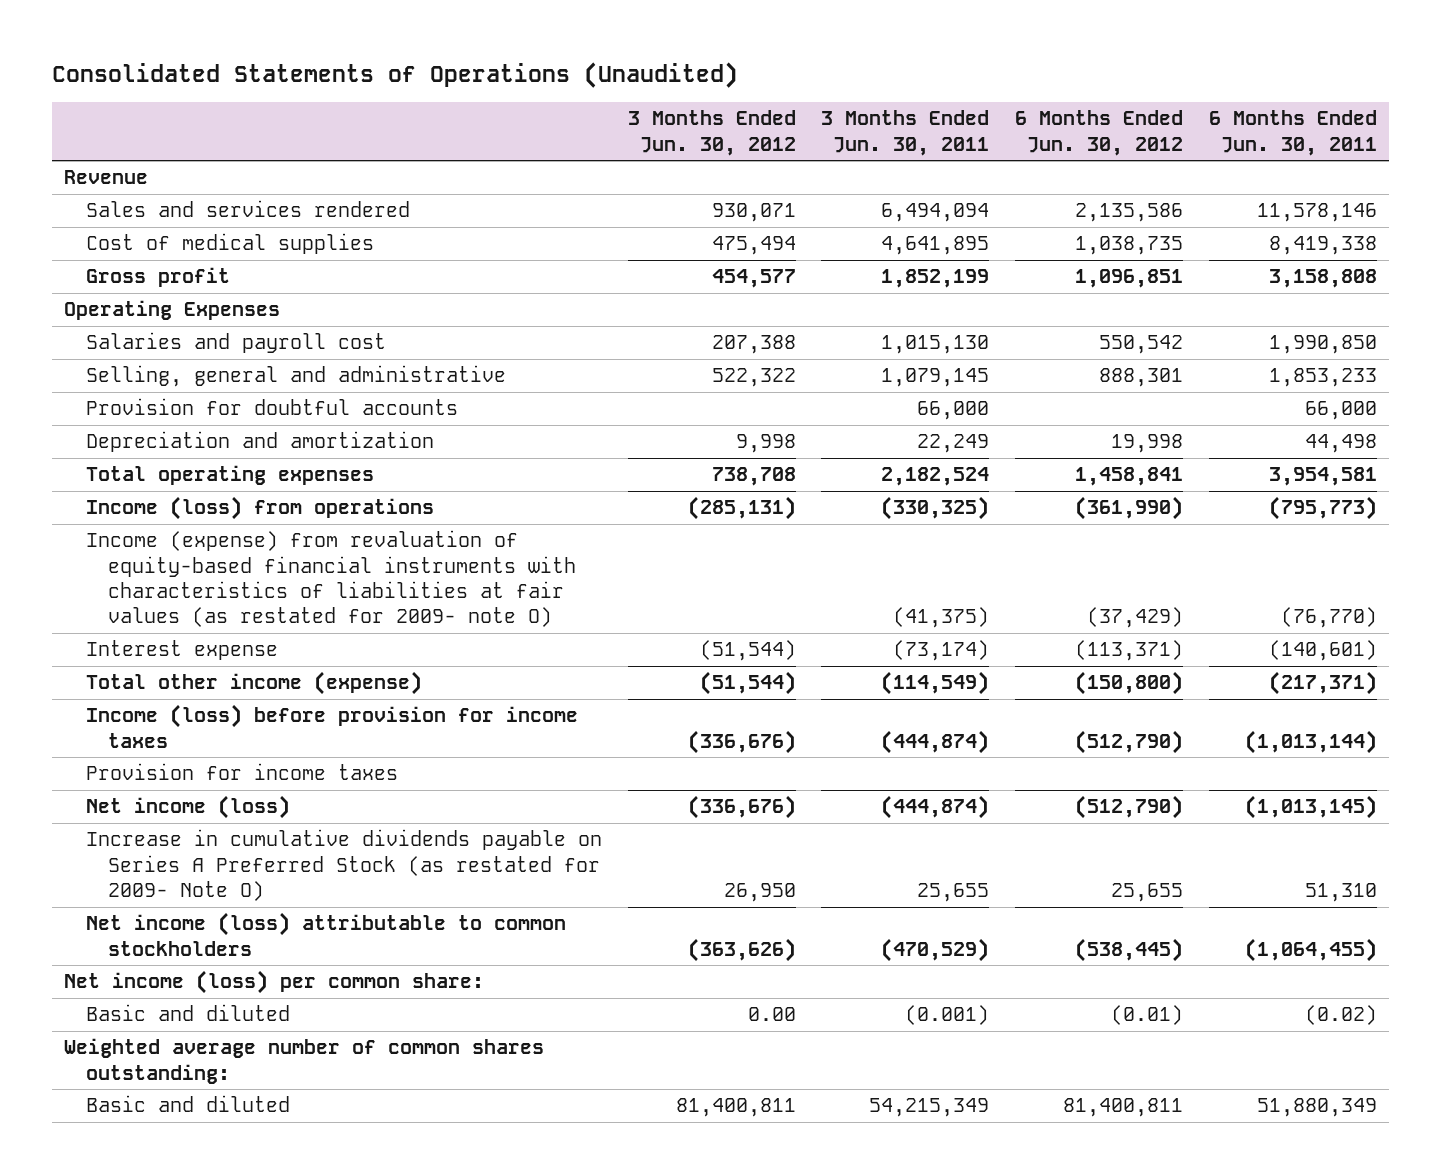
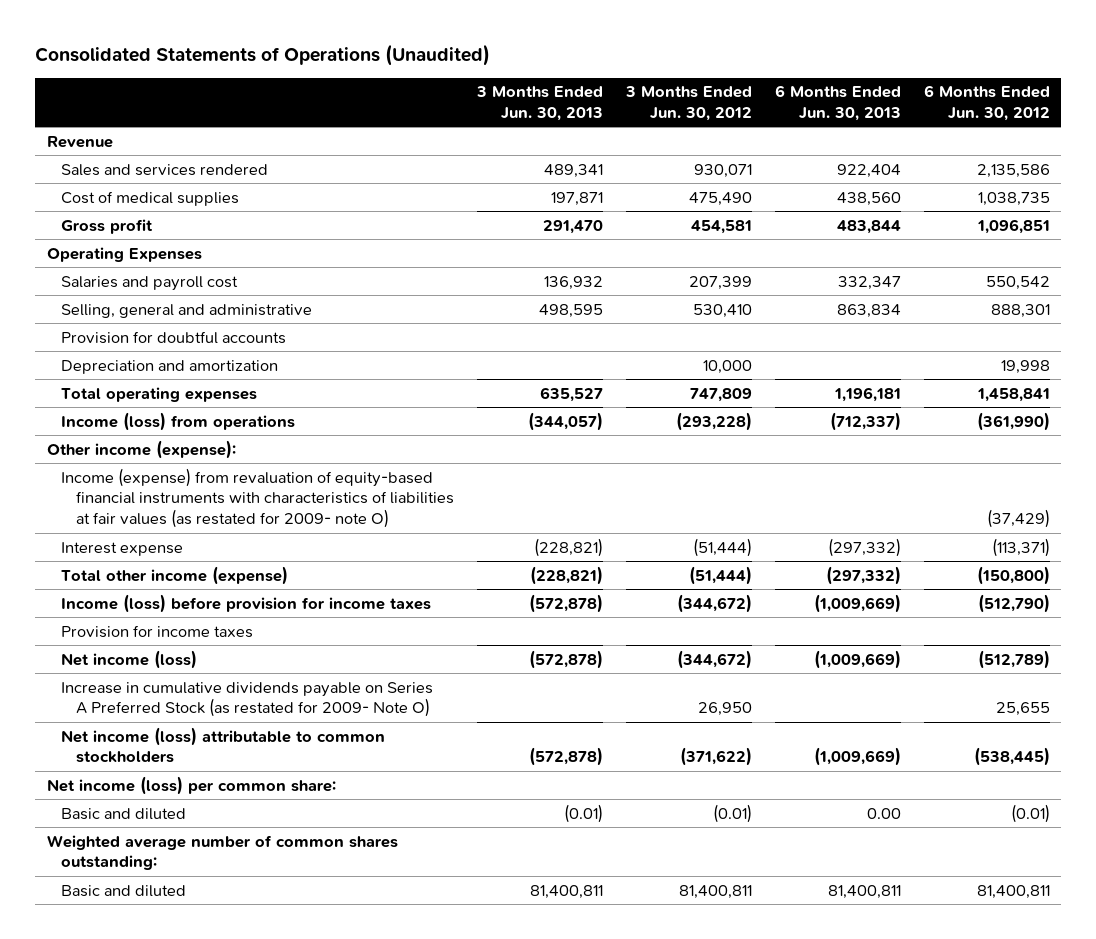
[821,110,990,156] 3 Months Ended Jun. 30, 2011 -> none
[1208,110,1377,156] 6 Months Ended Jun. 30, 2011 -> none
none -> [475,86,603,122] 3 Months Ended Jun. 30, 2013
none -> [774,85,901,122] 6 Months Ended Jun. 30, 2013
[711,236,796,256] 475,494 -> [688,191,752,206] 475,490
[711,269,796,289] 454,577 -> [690,219,752,234] 454,581
[711,335,796,355] 207,388 -> [688,275,752,290] 207,399
[711,368,796,388] 522,322 -> [692,303,752,318] 530,410
[735,434,796,454] 9,998 -> [702,359,752,374] 10,000
[711,467,796,487] 738,708 -> [689,387,752,402] 747,809
[687,496,796,521] (285,131) -> [675,411,752,431] (293,228)
none -> [46,439,236,459] Other income (expense):
[699,640,796,662] (51,544) -> [692,537,752,557] (51,444)
[699,671,796,696] (51,544) -> [688,565,752,585] (51,444)
[687,729,796,754] (336,676) -> [676,593,752,613] (344,672)
[687,795,796,820] (336,676) -> [676,649,752,669] (344,672)
[1074,795,1183,820] (512,790) -> [977,649,1050,669] (512,789)
[687,937,796,962] (363,626) -> [679,747,752,767] (371,622)
[747,1007,796,1022] 0.00 -> [712,803,752,823] (0.01)

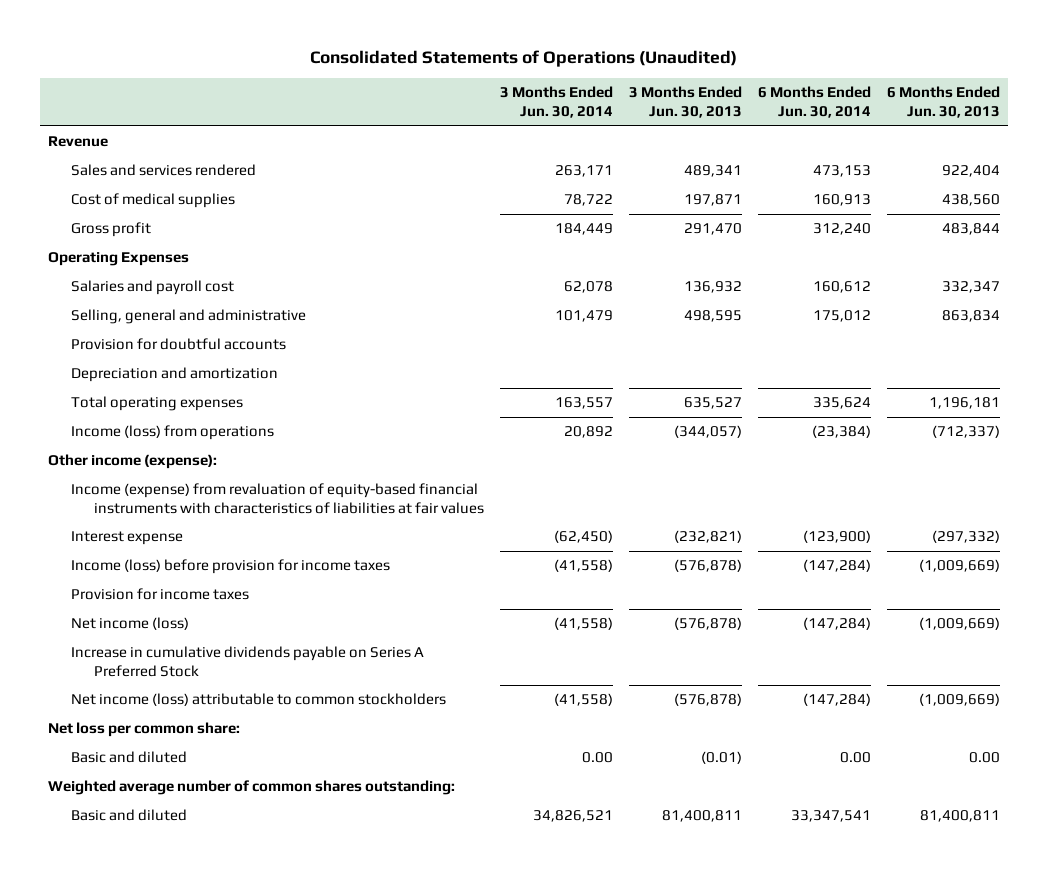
[624,86,752,122] 3 Months Ended Jun. 30, 2012 -> none
[923,85,1050,122] 6 Months Ended Jun. 30, 2012 -> none
none -> [500,86,614,119] 3 Months Ended Jun. 30, 2014
none -> [758,86,872,119] 6 Months Ended Jun. 30, 2014
[61,565,289,585] Total other income (expense) -> none
[61,467,454,529] Income (expense) from revaluation of equity-based financial instruments with characteristics of liabilities at fair values (as restated for 2009- note O) -> [71,483,485,514] Income (expense) from revaluation of equity-based financial instruments with characteristics of liabilities at fair values
[533,537,603,557] (228,821) -> [674,530,743,544] (232,821)
[528,593,603,613] (572,878) -> [674,559,743,573] (576,878)
[528,649,603,669] (572,878) -> [674,617,743,631] (576,878)
[61,681,434,718] Increase in cumulative dividends payable on Series A Preferred Stock (as restated for 2009- Note O) -> [71,646,425,677] Increase in cumulative dividends payable on Series A Preferred Stock
[528,747,603,767] (572,878) -> [674,693,743,707] (576,878)
[46,775,336,795] Net income (loss) per common share: -> [47,722,240,738] Net loss per common share:

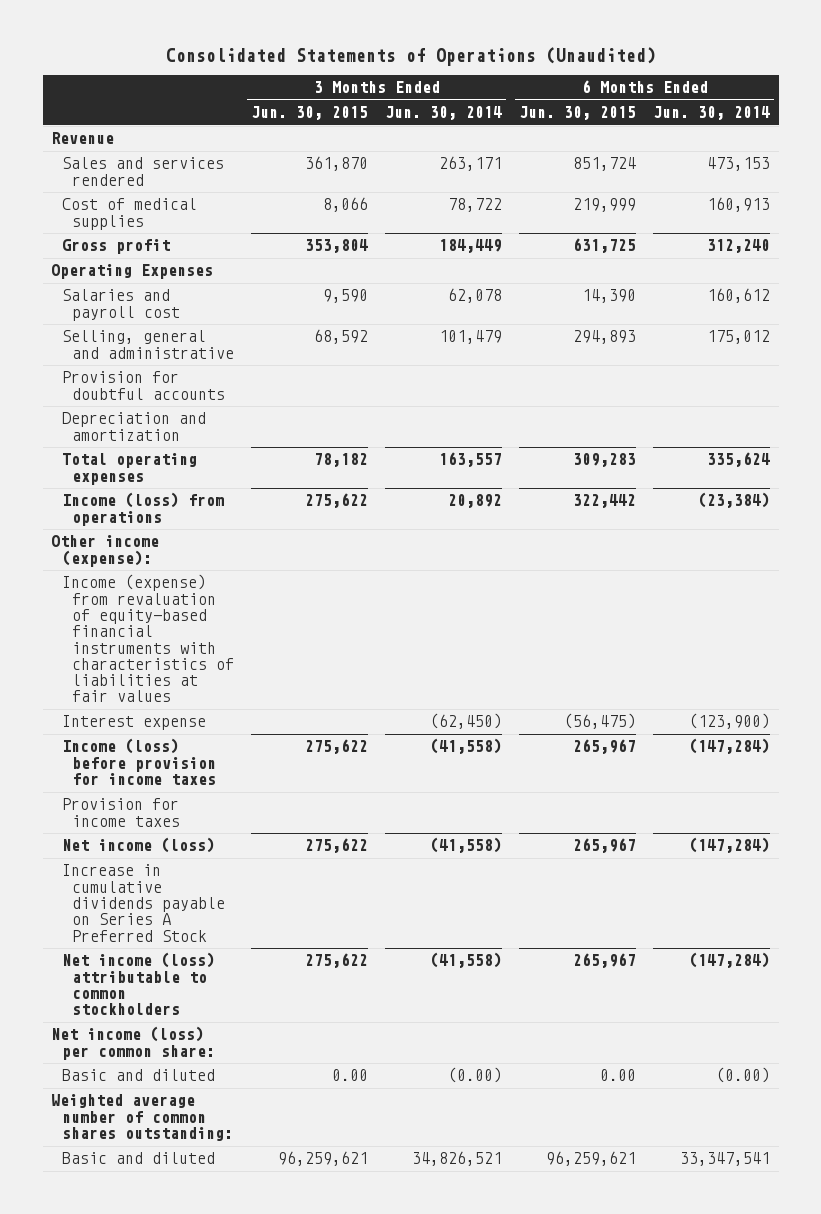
[629,86,743,119] 3 Months Ended Jun. 30, 2013 -> none
[887,86,1001,119] 6 Months Ended Jun. 30, 2013 -> none
none -> [251,106,369,121] Jun. 30, 2015
none -> [519,106,637,121] Jun. 30, 2015
[47,722,240,738] Net loss per common share: -> [51,1026,215,1060] Net income (loss) per common share:
[582,752,614,764] 0.00 -> [448,1067,503,1084] (0.00)
[840,752,872,764] 0.00 -> [716,1067,771,1084] (0.00)

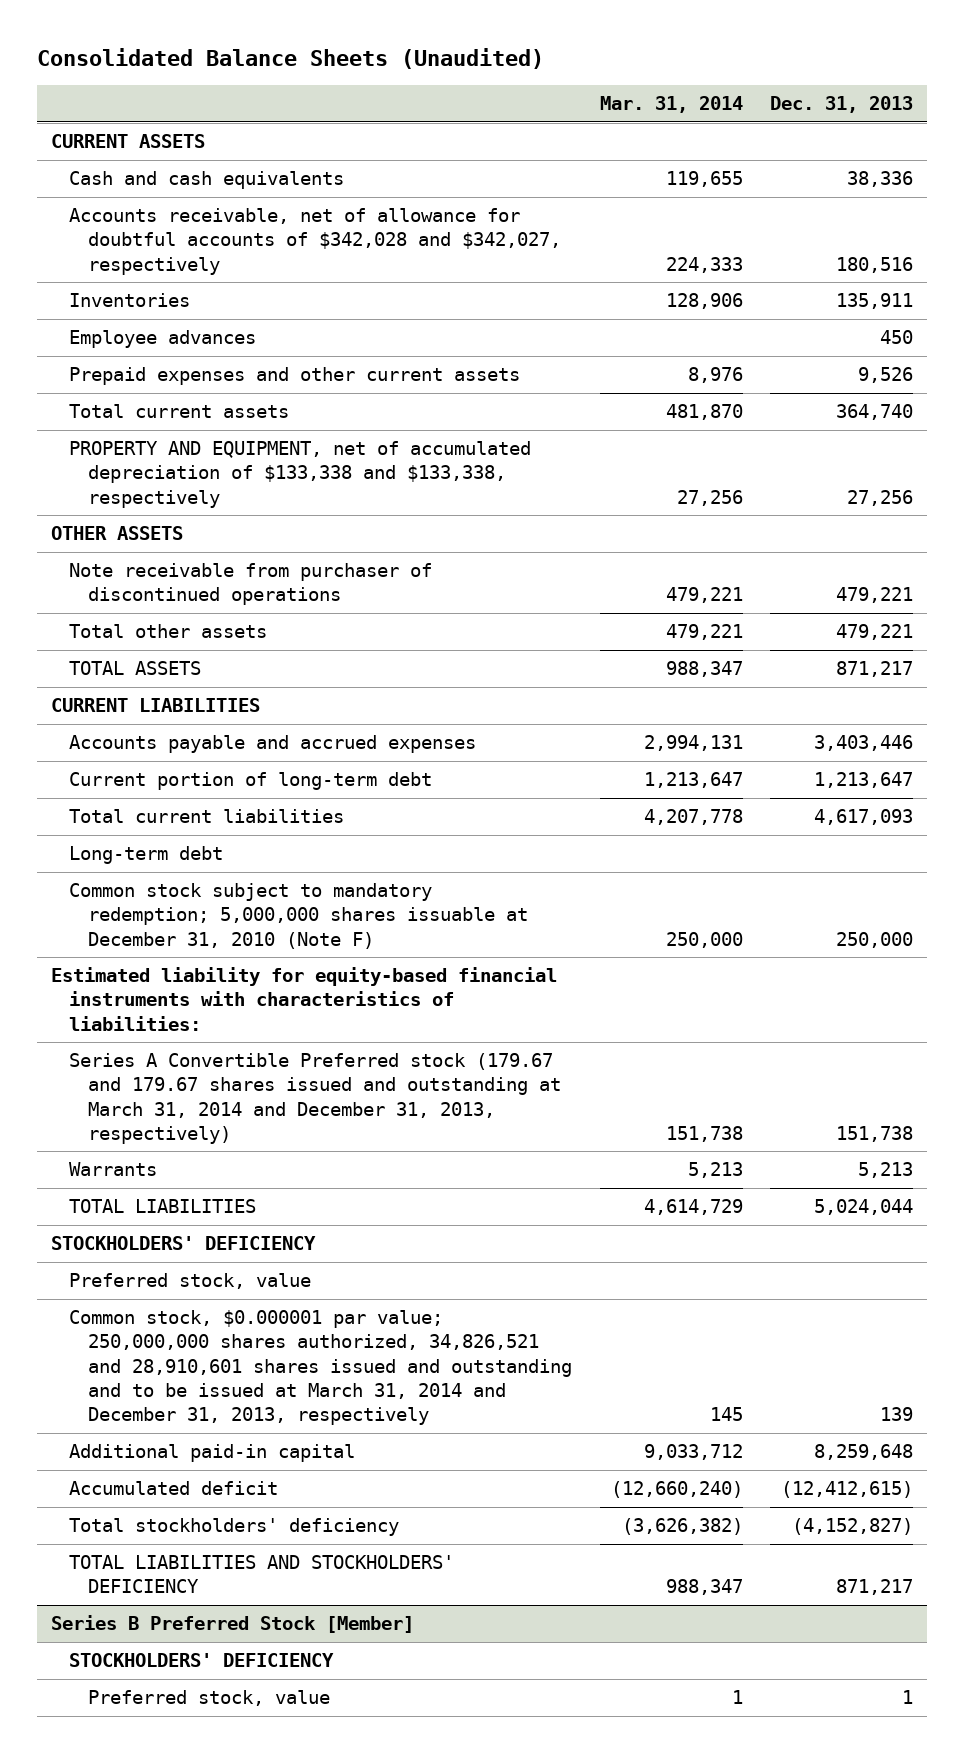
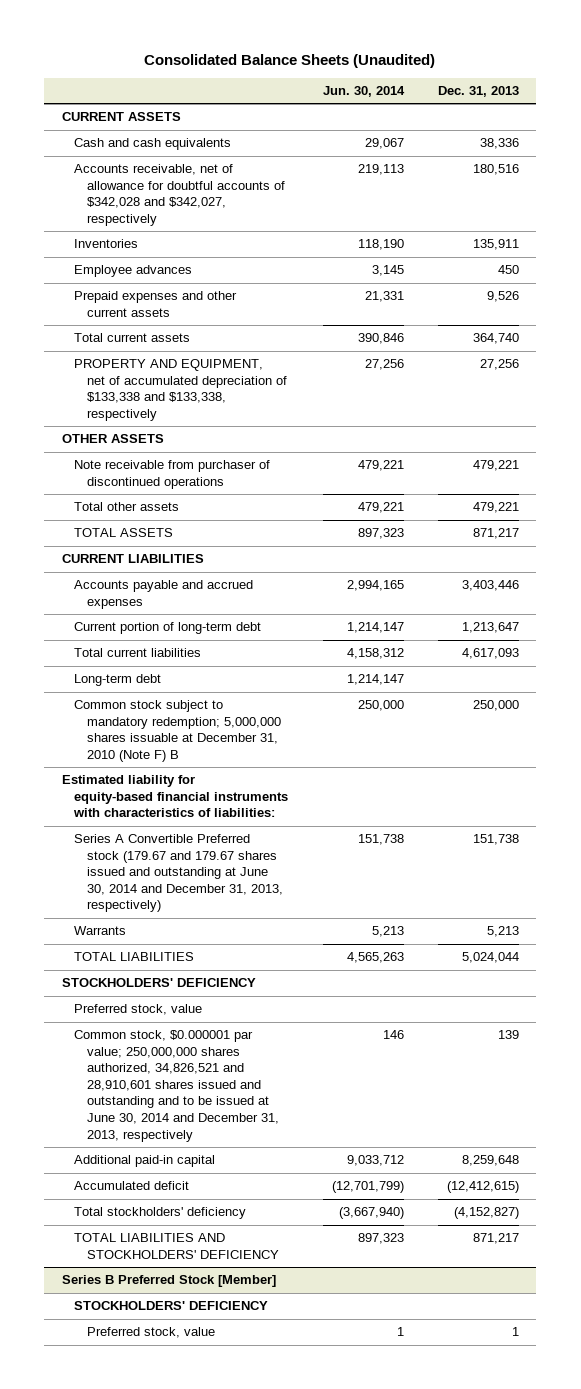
[599,96,743,114] Mar. 31, 2014 -> none
none -> [322,85,405,97] Jun. 30, 2014
[69,883,528,949] Common stock subject to mandatory redemption; 5,000,000 shares issuable at December 31, 2010 (Note F) -> [74,700,282,762] Common stock subject to mandatory redemption; 5,000,000 shares issuable at December 31, 2010 (Note F) B
[69,1053,561,1144] Series A Convertible Preferred stock (179.67 and 179.67 shares issued and outstanding at March 31, 2014 and December 31, 2013, respectively) -> [74,834,284,913] Series A Convertible Preferred stock (179.67 and 179.67 shares issued and outstanding at June 30, 2014 and December 31, 2013, respectively)
[69,1310,572,1426] Common stock, $0.000001 par value; 250,000,000 shares authorized, 34,826,521 and 28,910,601 shares issued and outstanding and to be issued at March 31, 2014 and December 31, 2013, respectively -> [74,1030,280,1142] Common stock, $0.000001 par value; 250,000,000 shares authorized, 34,826,521 and 28,910,601 shares issued and outstanding and to be issued at June 30, 2014 and December 31, 2013, respectively

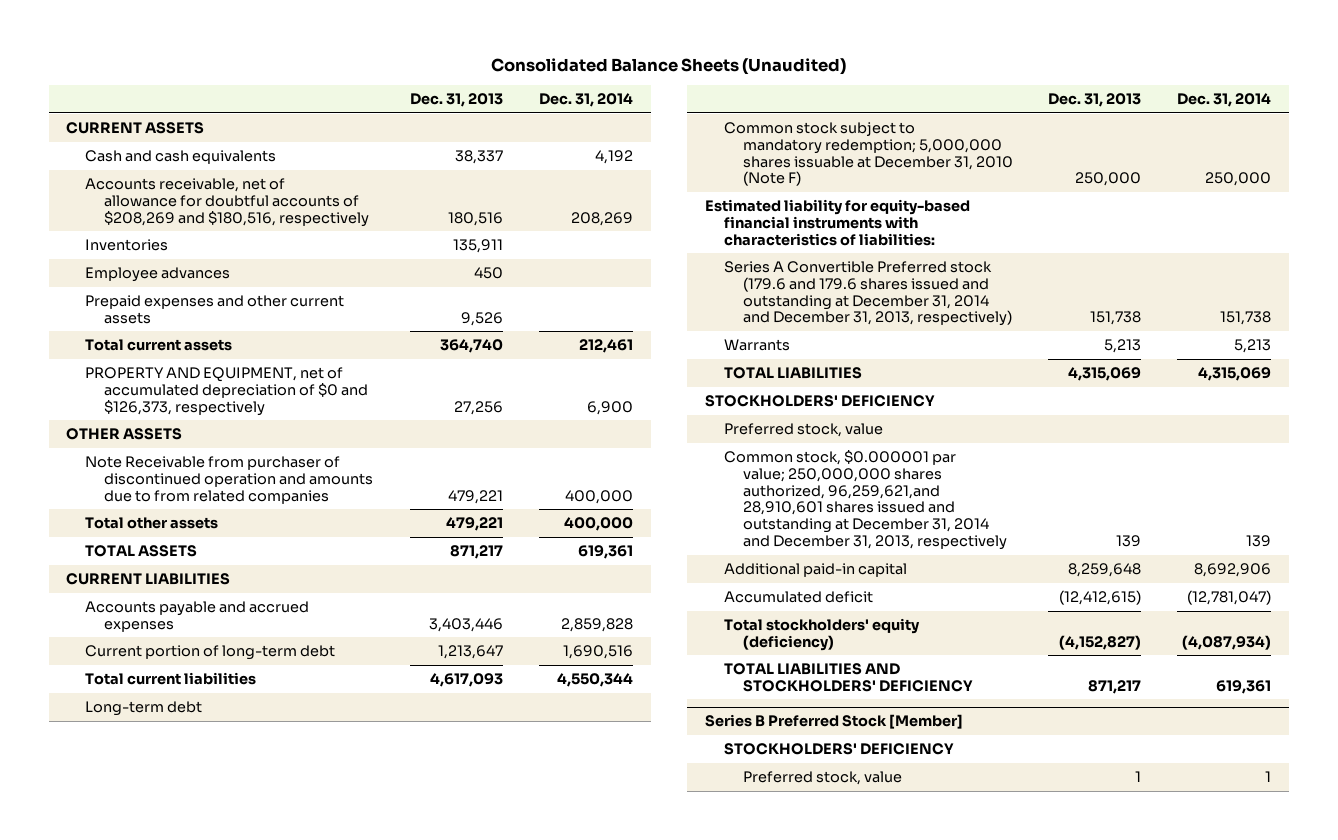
[322,85,405,97] Jun. 30, 2014 -> none
none -> [539,93,634,108] Dec. 31, 2014
[480,138,520,150] 38,336 -> [455,150,504,165] 38,337
[74,164,286,226] Accounts receivable, net of allowance for doubtful accounts of $342,028 and $342,027, respectively -> [85,178,370,227] Accounts receivable, net of allowance for doubtful accounts of $208,269 and $180,516, respectively
[74,359,288,421] PROPERTY AND EQUIPMENT, net of accumulated depreciation of $133,338 and $133,338, respectively -> [85,367,369,416] PROPERTY AND EQUIPMENT, net of accumulated depreciation of $0 and $126,373, respectively
[74,460,271,489] Note receivable from purchaser of discontinued operations -> [85,456,374,504] Note Receivable from purchaser of discontinued operation and amounts due to from related companies
[74,700,282,762] Common stock subject to mandatory redemption; 5,000,000 shares issuable at December 31, 2010 (Note F) B -> [723,122,1013,187] Common stock subject to mandatory redemption; 5,000,000 shares issuable at December 31, 2010 (Note F)
[74,834,284,913] Series A Convertible Preferred stock (179.67 and 179.67 shares issued and outstanding at June 30, 2014 and December 31, 2013, respectively) -> [723,261,1012,327] Series A Convertible Preferred stock (179.6 and 179.6 shares issued and outstanding at December 31, 2014 and December 31, 2013, respectively)
[462,952,520,964] 5,024,044 -> [1068,367,1142,382] 4,315,069
[74,1030,280,1142] Common stock, $0.000001 par value; 250,000,000 shares authorized, 34,826,521 and 28,910,601 shares issued and outstanding and to be issued at June 30, 2014 and December 31, 2013, respectively -> [723,450,1007,550] Common stock, $0.000001 par value; 250,000,000 shares authorized, 96,259,621,and 28,910,601 shares issued and outstanding at December 31, 2014 and December 31, 2013, respectively
[74,1207,247,1220] Total stockholders' deficiency -> [723,618,920,651] Total stockholders' equity (deficiency)

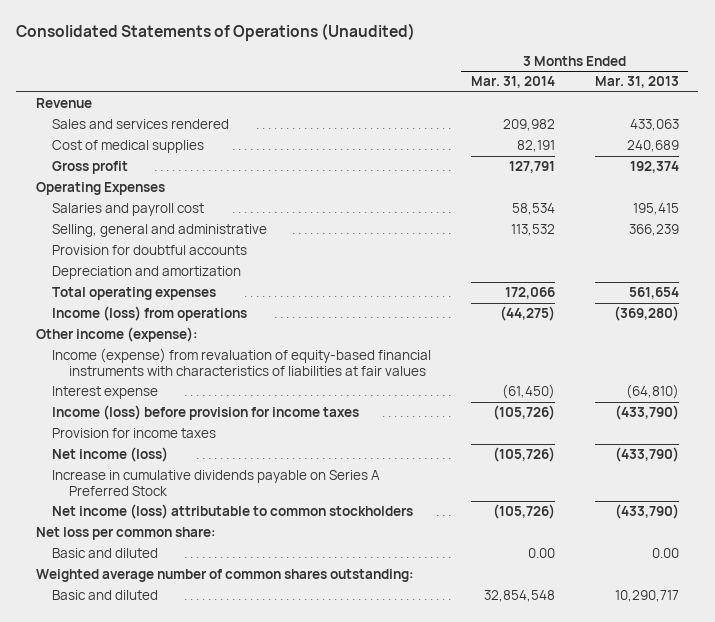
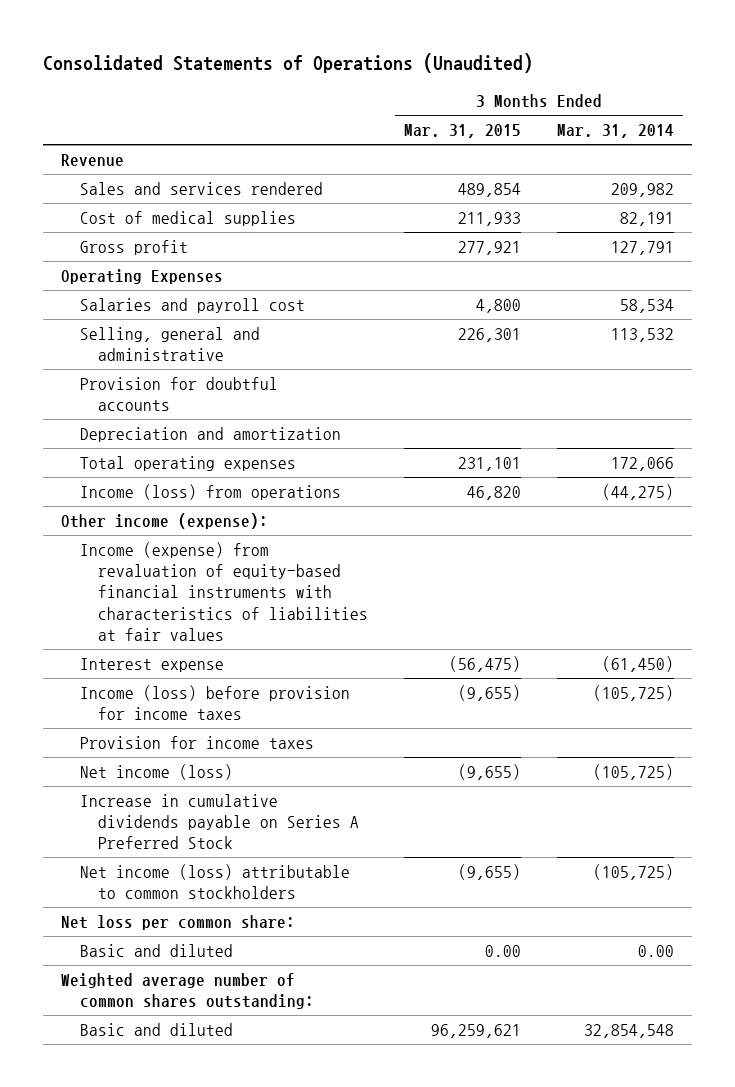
[594,76,679,89] Mar. 31, 2013 -> none
none -> [404,124,522,139] Mar. 31, 2015
[493,405,556,421] (105,726) -> [593,684,675,701] (105,725)
[493,447,556,463] (105,726) -> [593,763,675,780] (105,725)
[493,504,556,520] (105,726) -> [593,863,675,880] (105,725)

